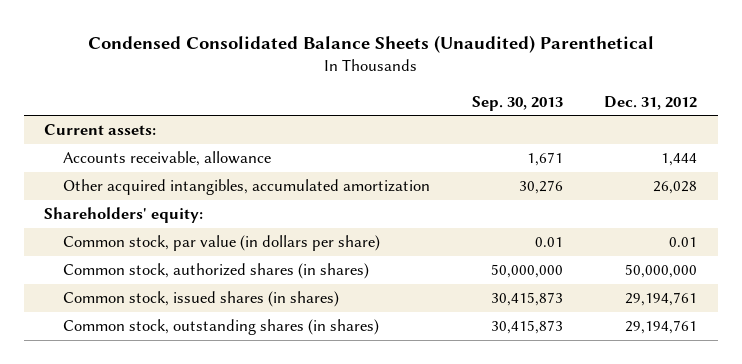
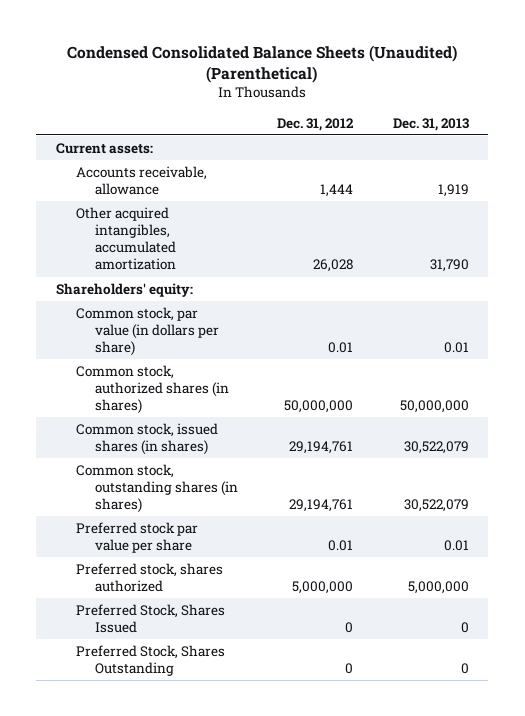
[87,34,654,53] Condensed Consolidated Balance Sheets (Unaudited) Parenthetical -> [67,44,458,83] Condensed Consolidated Balance Sheets (Unaudited) (Parenthetical)
[471,95,563,111] Sep. 30, 2013 -> none
none -> [392,117,469,131] Dec. 31, 2013
none -> [75,522,198,554] Preferred stock par value per share
none -> [75,563,223,593] Preferred stock, shares authorized
none -> [75,604,225,634] Preferred Stock, Shares Issued
none -> [75,645,225,677] Preferred Stock, Shares Outstanding

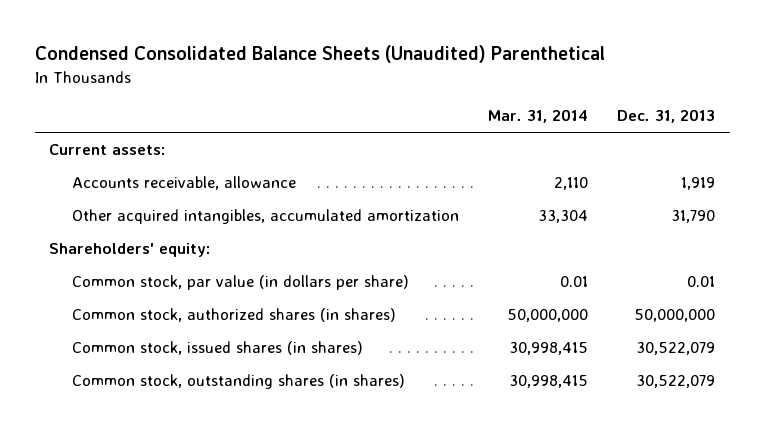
[67,44,458,83] Condensed Consolidated Balance Sheets (Unaudited) (Parenthetical) -> [34,45,605,64] Condensed Consolidated Balance Sheets (Unaudited) Parenthetical
[277,117,355,131] Dec. 31, 2012 -> none
none -> [488,109,589,124] Mar. 31, 2014
[75,522,198,554] Preferred stock par value per share -> none
[75,563,223,593] Preferred stock, shares authorized -> none
[75,604,225,634] Preferred Stock, Shares Issued -> none
[75,645,225,677] Preferred Stock, Shares Outstanding -> none

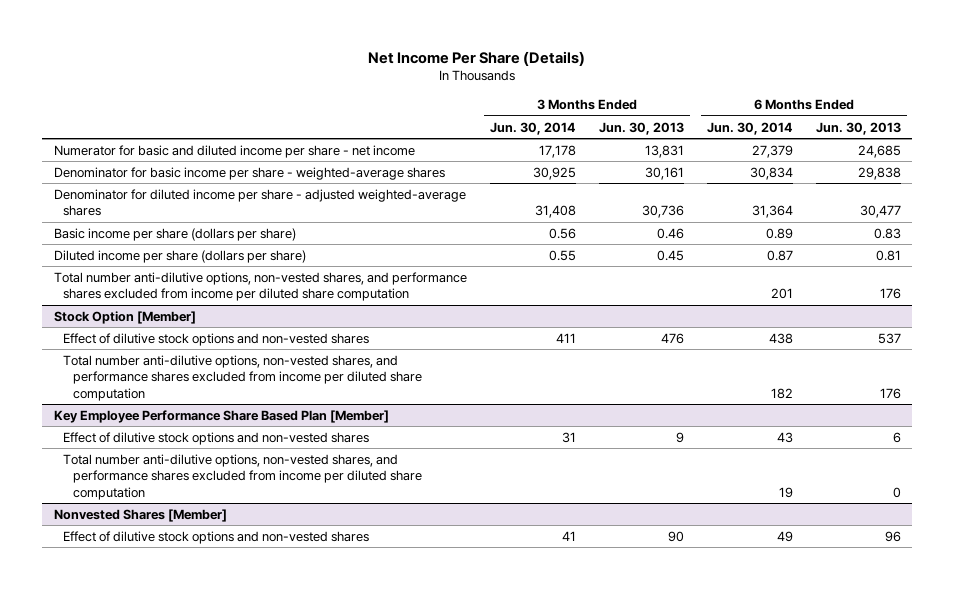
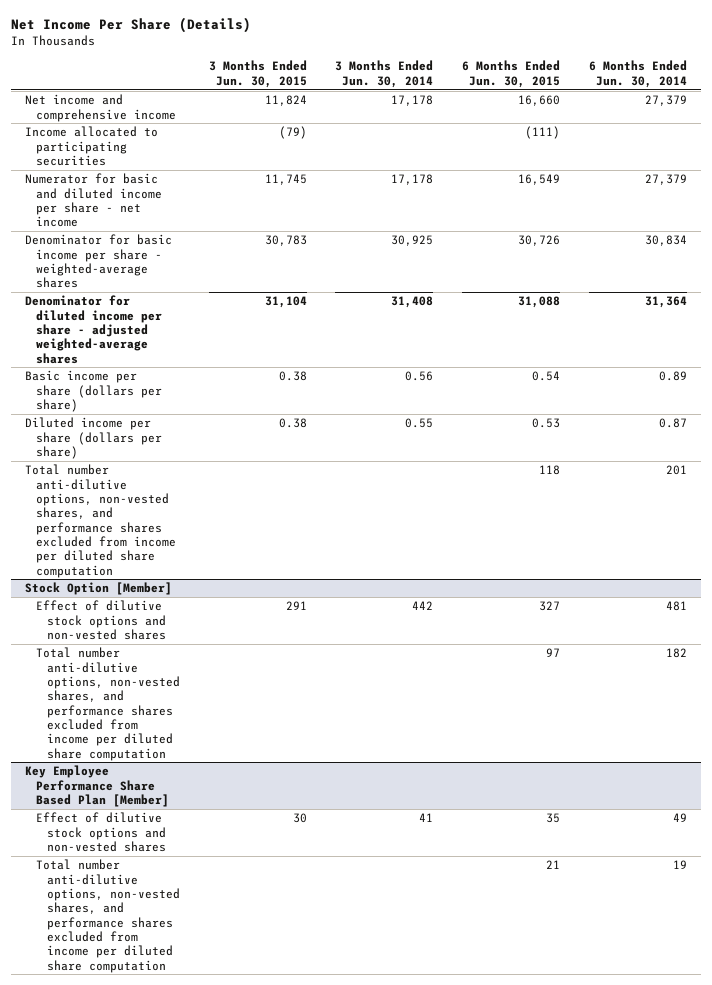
[598,121,684,135] Jun. 30, 2013 -> none
[815,121,901,135] Jun. 30, 2013 -> none
none -> [208,60,307,88] 3 Months Ended Jun. 30, 2015
none -> [462,60,561,88] 6 Months Ended Jun. 30, 2015
none -> [24,94,177,122] Net income and comprehensive income
none -> [24,126,158,166] Income allocated to participating securities
[555,332,576,343] 411 -> [412,601,434,611] 442
[768,332,793,344] 438 -> [665,601,687,612] 481
[63,431,370,445] Effect of dilutive stock options and non-vested shares -> none
[53,508,227,522] Nonvested Shares [Member] -> none
[63,453,423,500] Total number anti-dilutive options, non-vested shares, and performance shares excluded from income per diluted share computation -> [36,859,181,973] Total number anti-dilutive options, non-vested shares, and performance shares excluded from income per diluted share computation

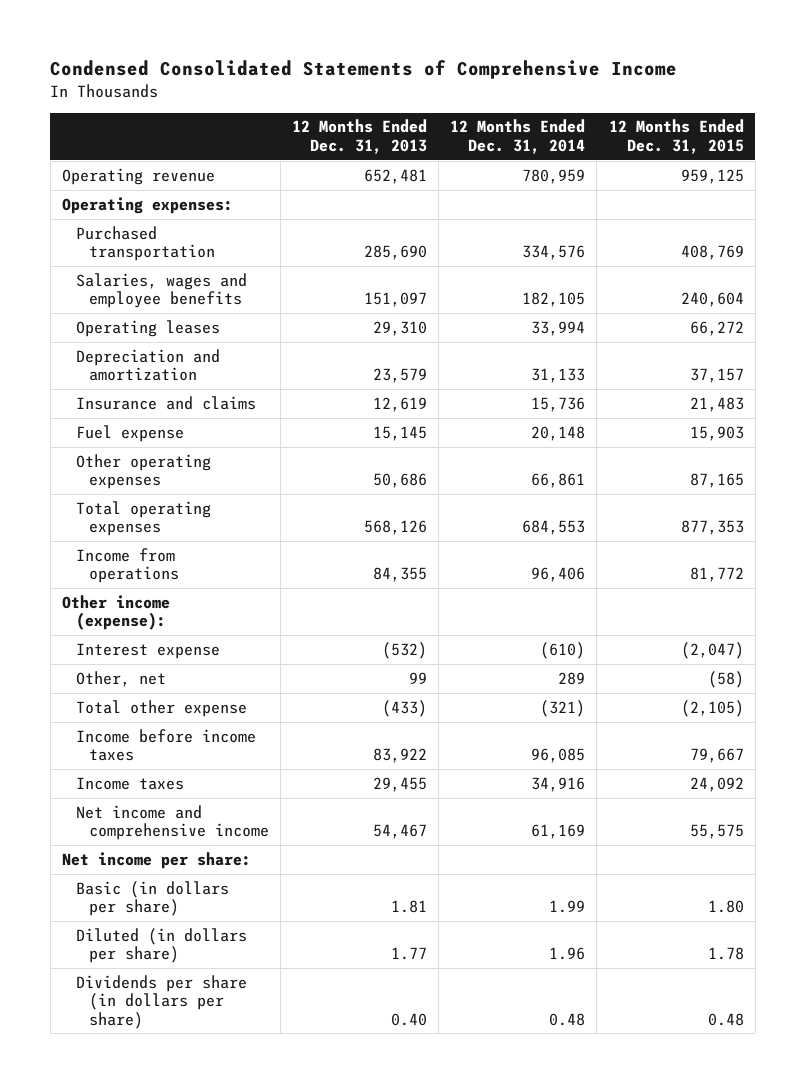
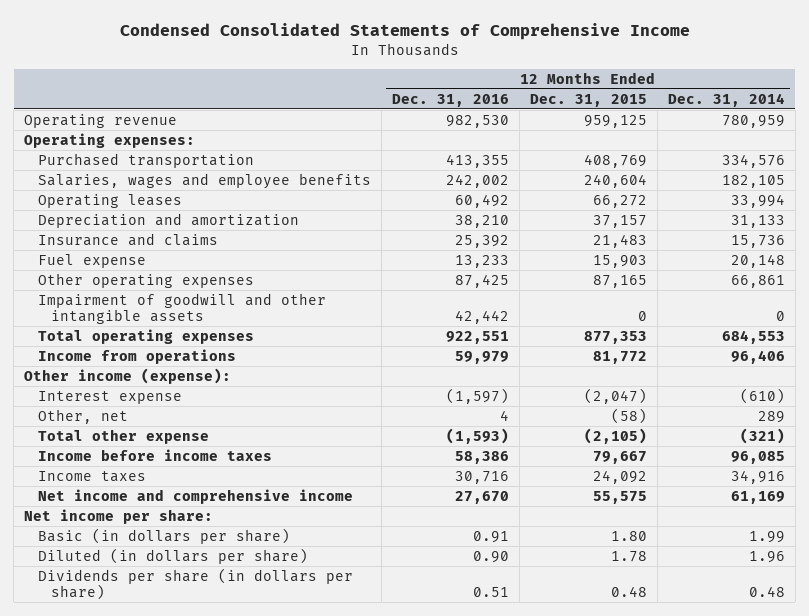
[292,119,428,154] 12 Months Ended Dec. 31, 2013 -> none
none -> [391,93,509,107] Dec. 31, 2016
none -> [37,292,326,325] Impairment of goodwill and other intangible assets

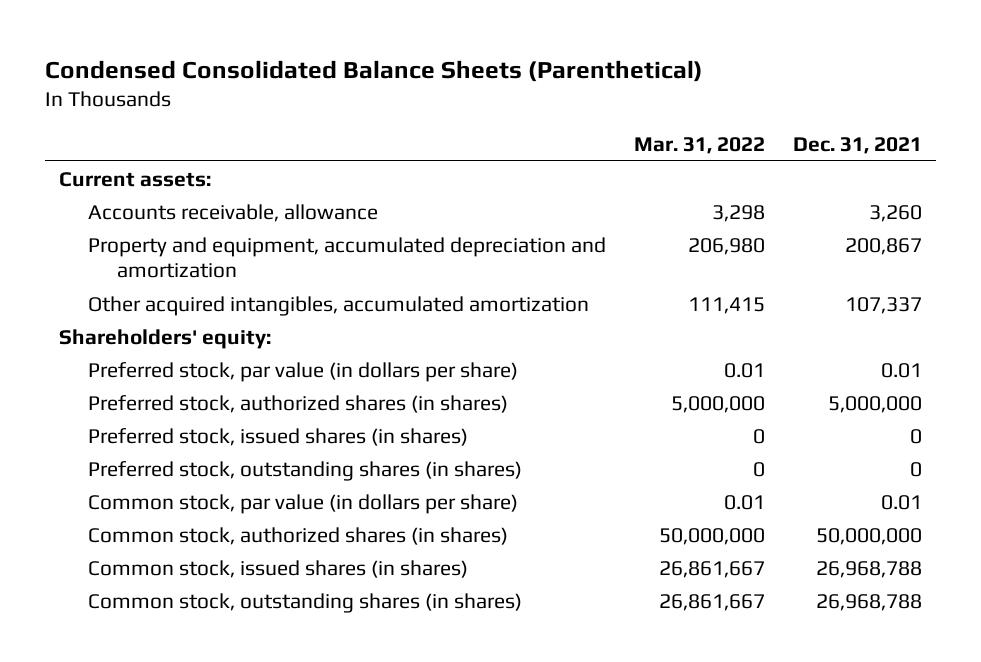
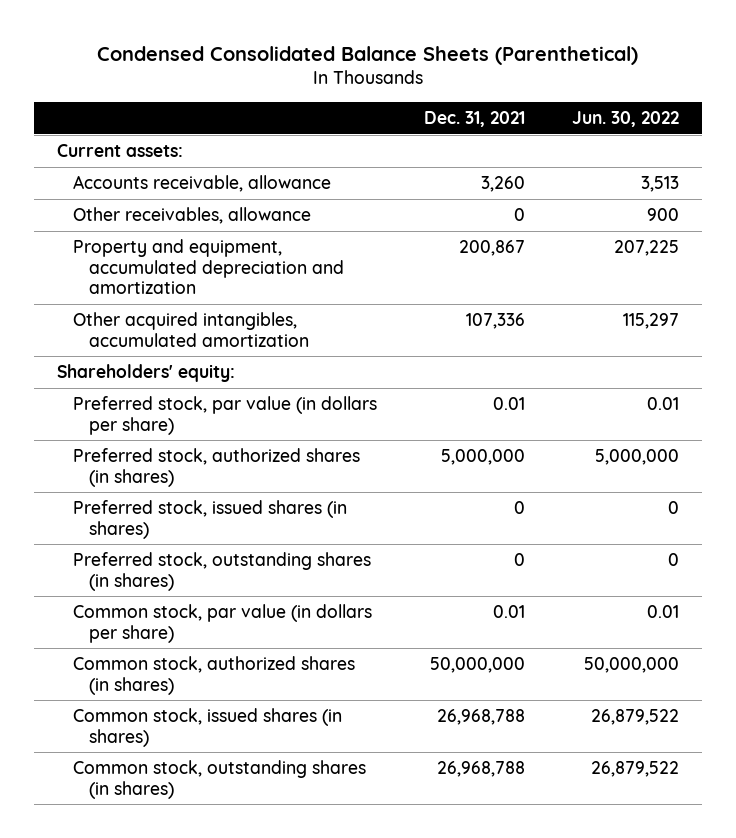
[634,137,766,155] Mar. 31, 2022 -> none
none -> [571,110,679,127] Jun. 30, 2022
none -> [72,207,311,225] Other receivables, allowance
[845,296,923,314] 107,337 -> [465,313,525,330] 107,336

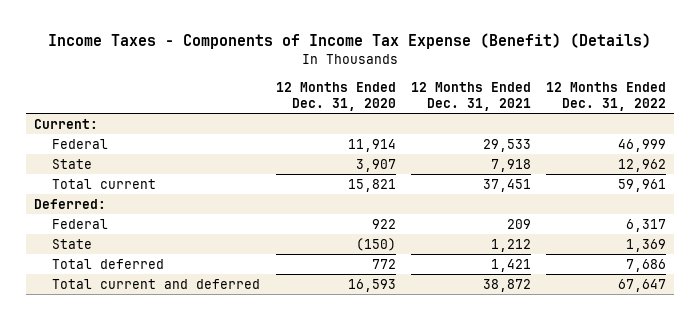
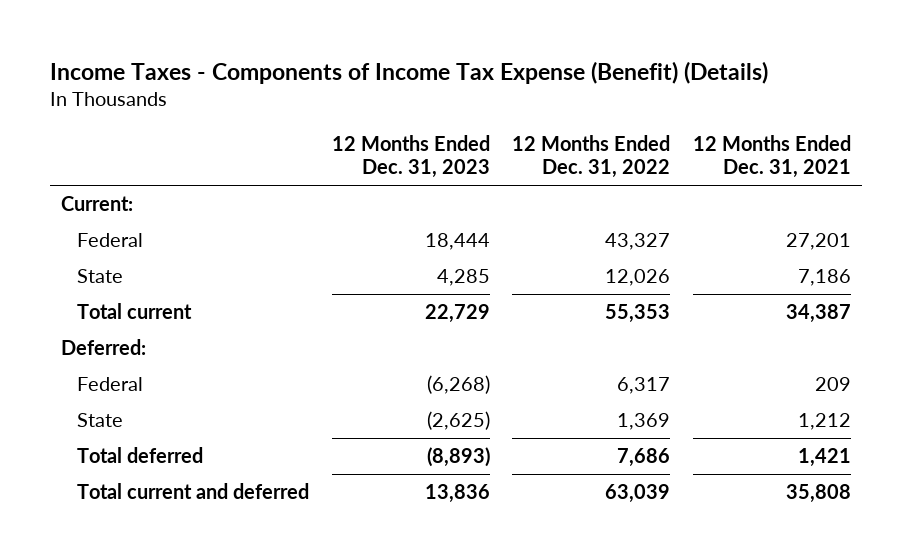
[275,82,396,112] 12 Months Ended Dec. 31, 2020 -> none
none -> [331,134,490,179] 12 Months Ended Dec. 31, 2023
[483,138,532,152] 29,533 -> [785,232,851,250] 27,201
[618,138,667,152] 46,999 -> [605,232,671,250] 43,327
[491,158,532,172] 7,918 -> [797,268,851,286] 7,186
[618,158,667,172] 12,962 -> [605,268,671,286] 12,026
[483,178,532,192] 37,451 -> [785,303,851,323] 34,387
[618,178,667,192] 59,961 -> [605,303,671,323] 55,353
[483,278,532,292] 38,872 -> [785,483,851,503] 35,808
[618,278,667,292] 67,647 -> [605,483,671,503] 63,039

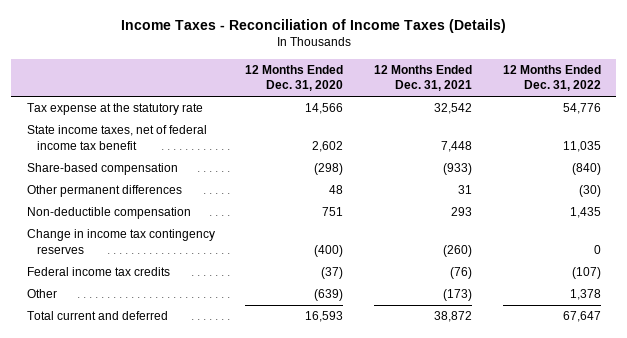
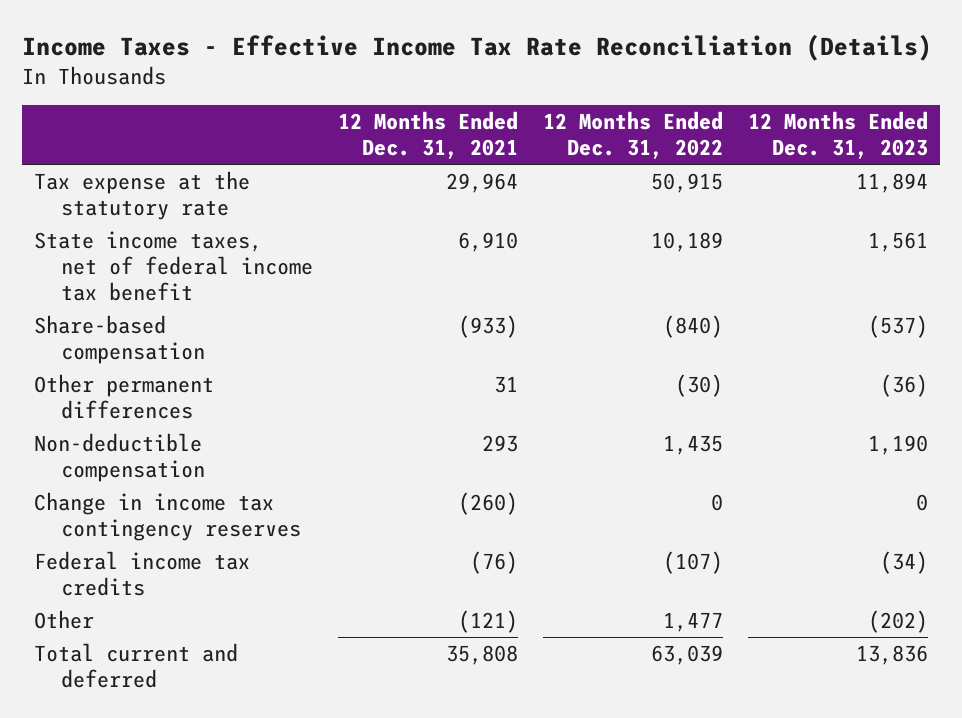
[120,19,506,34] Income Taxes - Reconciliation of Income Taxes (Details) -> [21,34,932,62] Income Taxes - Effective Income Tax Rate Reconciliation (Details)
[245,64,344,92] 12 Months Ended Dec. 31, 2020 -> none
none -> [747,111,928,160] 12 Months Ended Dec. 31, 2023
[434,103,473,115] 32,542 -> [446,173,519,194] 29,964
[562,103,601,115] 54,776 -> [650,173,723,194] 50,915
[441,140,473,152] 7,448 -> [458,232,519,253] 6,910
[562,140,601,152] 11,035 -> [650,232,723,253] 10,189
[443,289,473,302] (173) -> [458,610,519,634] (121)
[569,289,601,301] 1,378 -> [662,612,723,633] 1,477
[434,311,473,323] 38,872 -> [446,645,519,666] 35,808
[562,311,601,323] 67,647 -> [650,645,723,666] 63,039

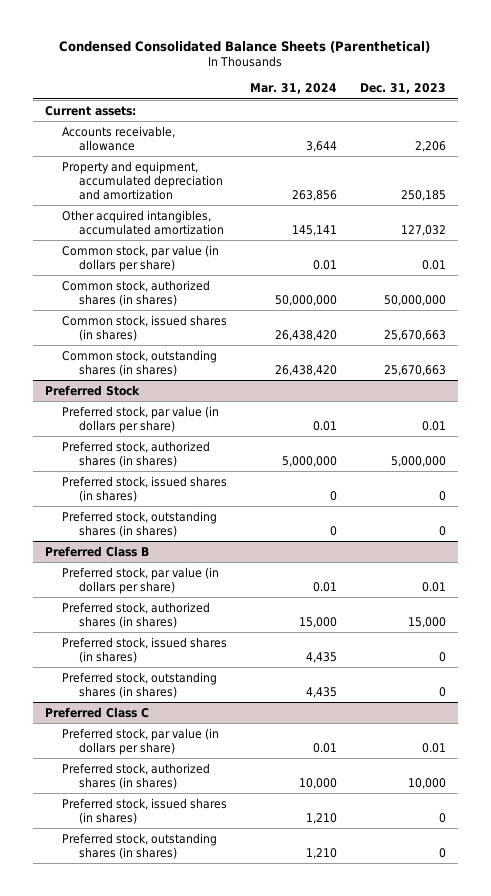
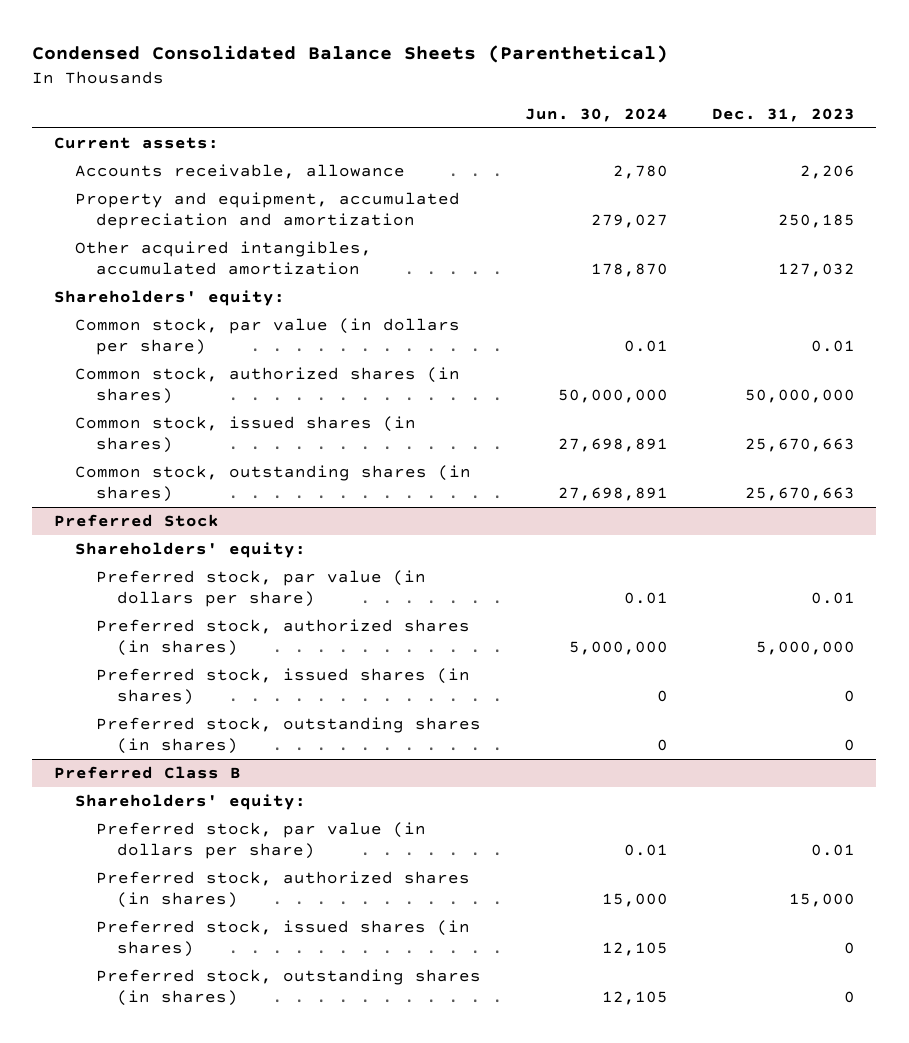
[249,83,337,95] Mar. 31, 2024 -> none
none -> [524,108,668,123] Jun. 30, 2024
none -> [53,289,285,306] Shareholders' equity:
none -> [75,541,307,558] Shareholders' equity:
none -> [75,793,307,810] Shareholders' equity:
[44,706,149,718] Preferred Class C -> none
[61,727,219,755] Preferred stock, par value (in dollars per share) -> none
[61,762,210,789] Preferred stock, authorized shares (in shares) -> none
[61,797,227,824] Preferred stock, issued shares (in shares) -> none
[61,832,217,859] Preferred stock, outstanding shares (in shares) -> none

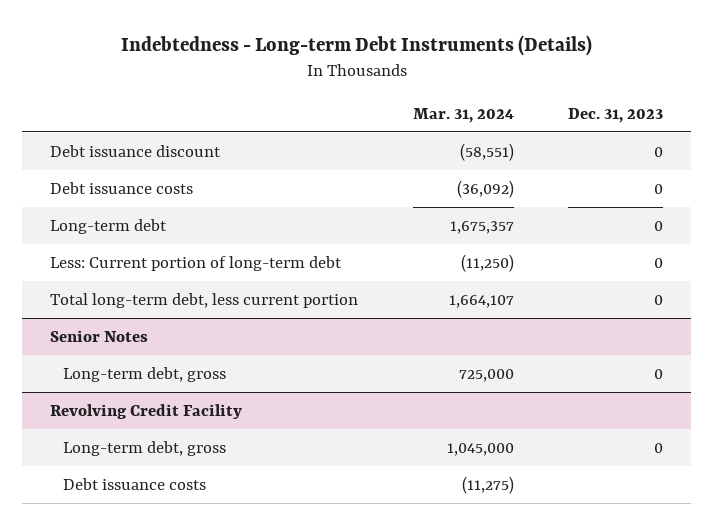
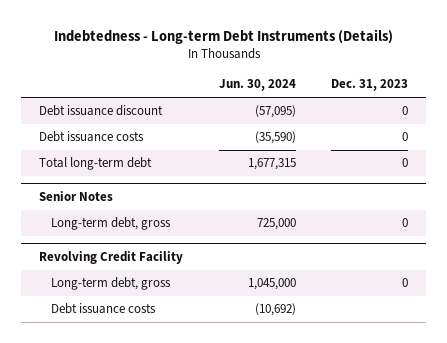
[412,107,514,123] Mar. 31, 2024 -> none
none -> [218,79,296,92] Jun. 30, 2024
[49,218,167,234] Long-term debt -> none
[49,255,342,271] Less: Current portion of long-term debt -> none
[49,292,358,308] Total long-term debt, less current portion -> [39,157,153,171] Total long-term debt

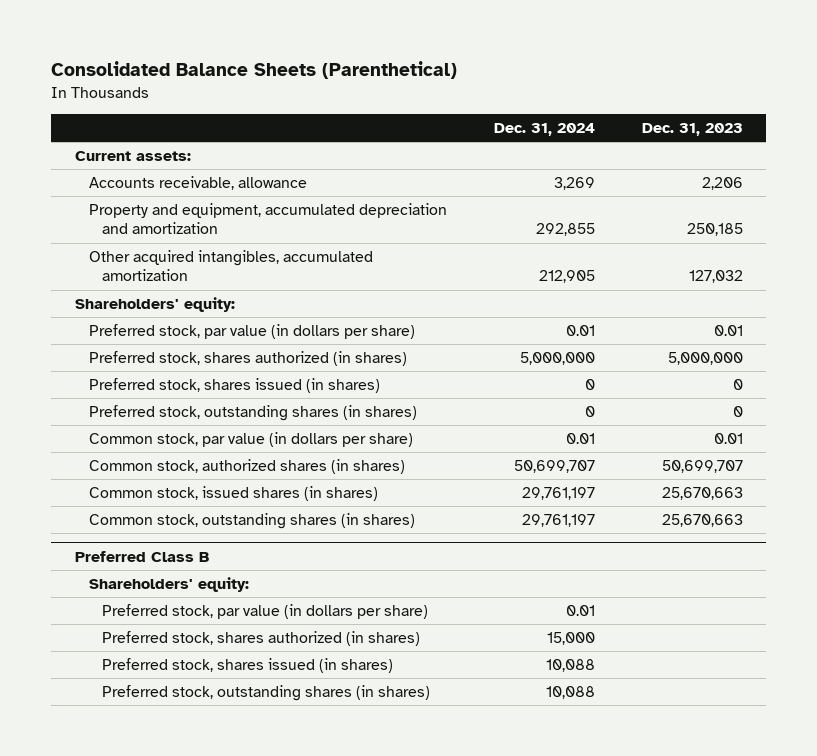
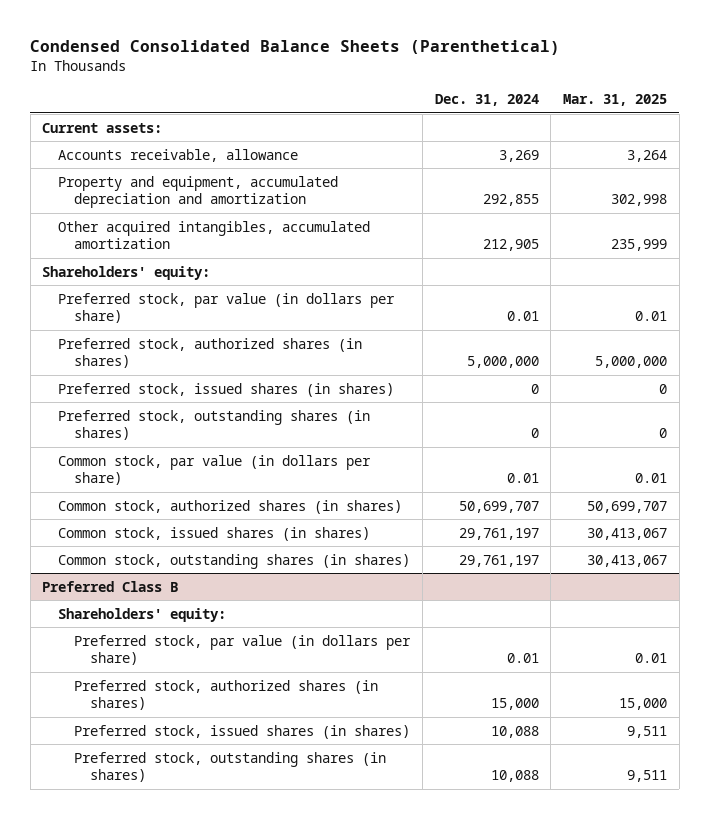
[51,61,458,80] Consolidated Balance Sheets (Parenthetical) -> [30,39,561,55] Condensed Consolidated Balance Sheets (Parenthetical)
[641,123,743,137] Dec. 31, 2023 -> none
none -> [563,93,668,106] Mar. 31, 2025
[88,351,407,367] Preferred stock, shares authorized (in shares) -> [58,337,363,369] Preferred stock, authorized shares (in shares)
[88,378,380,394] Preferred stock, shares issued (in shares) -> [58,382,395,397] Preferred stock, issued shares (in shares)
[102,631,421,647] Preferred stock, shares authorized (in shares) -> [74,679,379,711] Preferred stock, authorized shares (in shares)
[102,658,394,674] Preferred stock, shares issued (in shares) -> [74,724,411,739] Preferred stock, issued shares (in shares)

